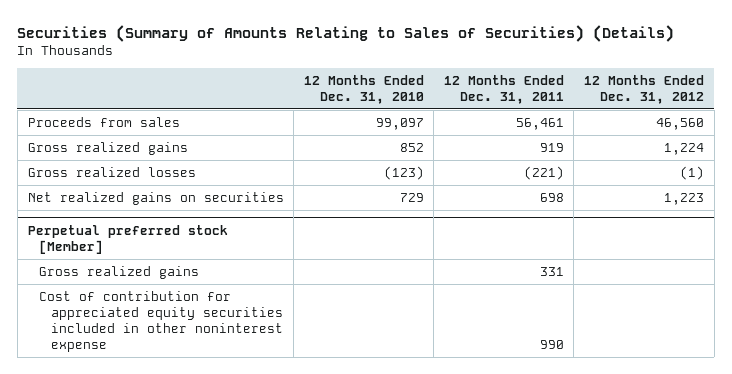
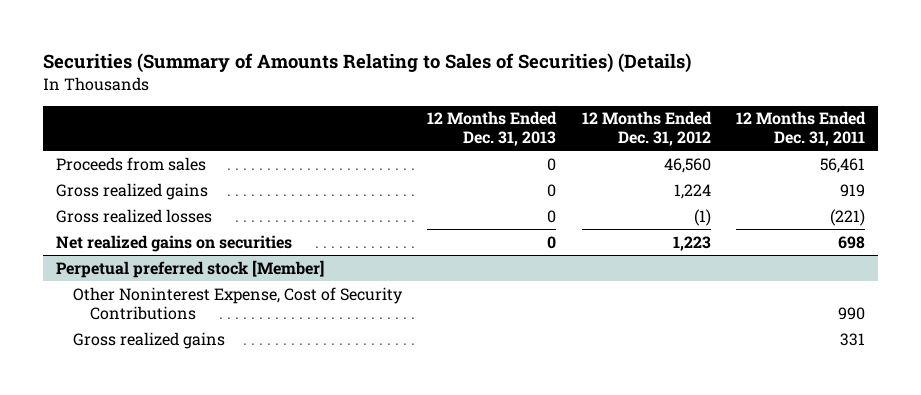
[303,74,424,104] 12 Months Ended Dec. 31, 2010 -> none
none -> [427,111,558,147] 12 Months Ended Dec. 31, 2013
none -> [72,286,403,320] Other Noninterest Expense, Cost of Security Contributions
[39,291,283,352] Cost of contribution for appreciated equity securities included in other noninterest expense -> none

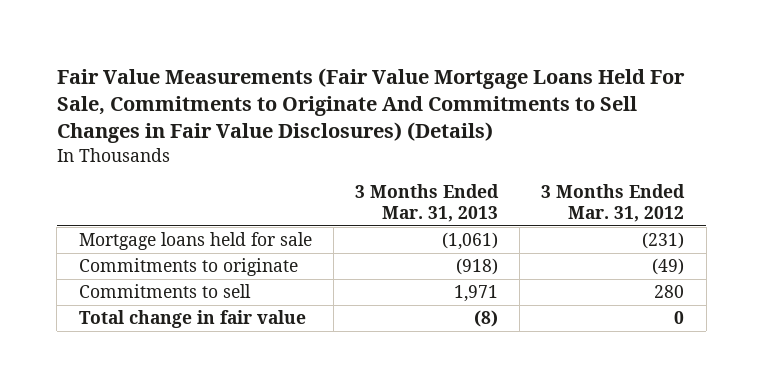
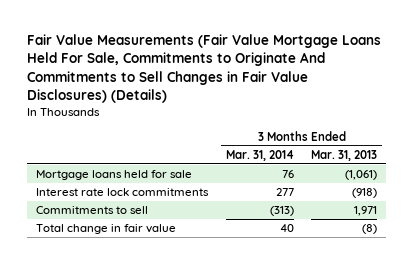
[541,184,686,223] 3 Months Ended Mar. 31, 2012 -> none
none -> [225,149,294,161] Mar. 31, 2014
[78,258,298,277] Commitments to originate -> [35,188,209,197] Interest rate lock commitments

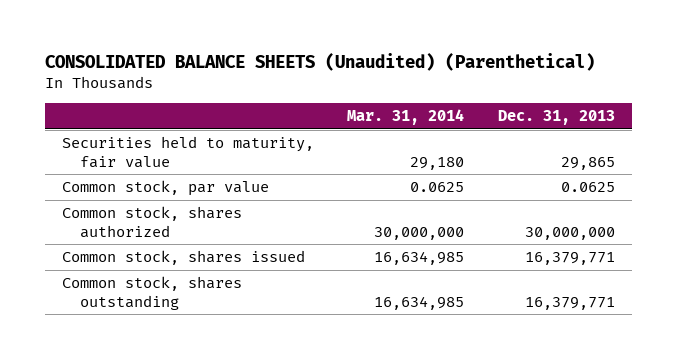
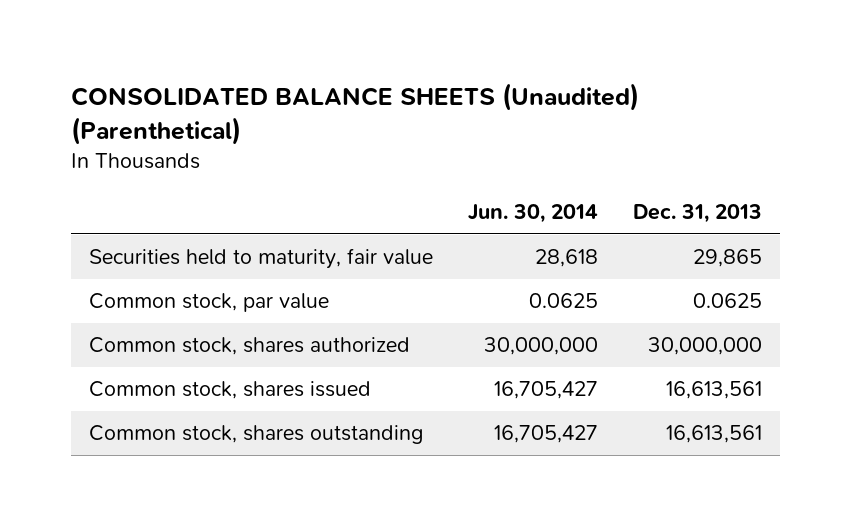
[347,109,465,126] Mar. 31, 2014 -> none
none -> [468,204,599,224] Jun. 30, 2014
[524,252,615,266] 16,379,771 -> [666,381,763,400] 16,613,561
[524,296,615,310] 16,379,771 -> [666,425,763,444] 16,613,561

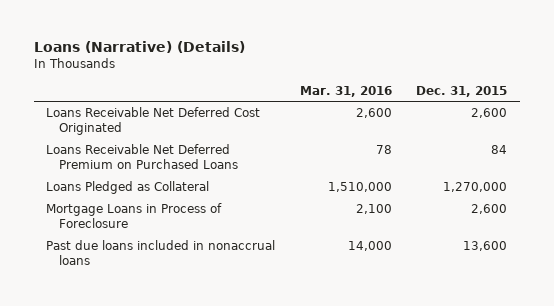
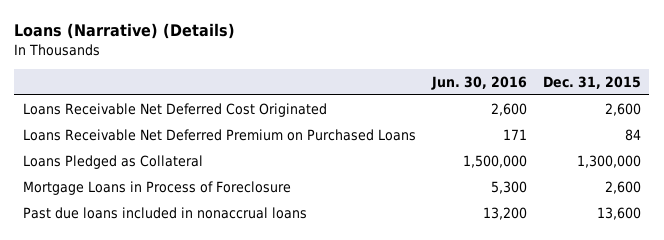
[299,85,392,97] Mar. 31, 2016 -> none
none -> [430,76,527,91] Jun. 30, 2016
[443,182,508,193] 1,270,000 -> [577,155,642,169] 1,300,000

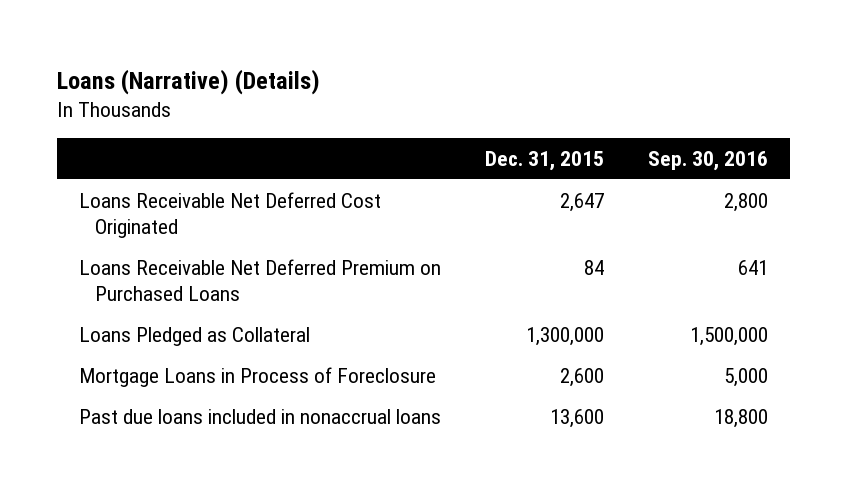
[430,76,527,91] Jun. 30, 2016 -> none
none -> [648,150,769,171] Sep. 30, 2016
[605,103,642,117] 2,600 -> [559,192,604,212] 2,647

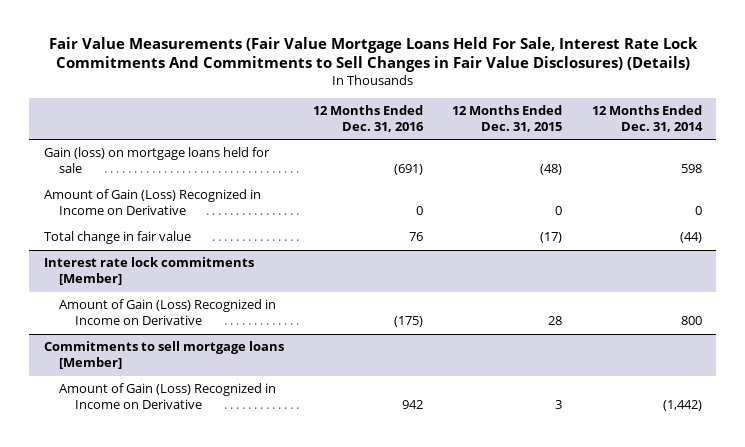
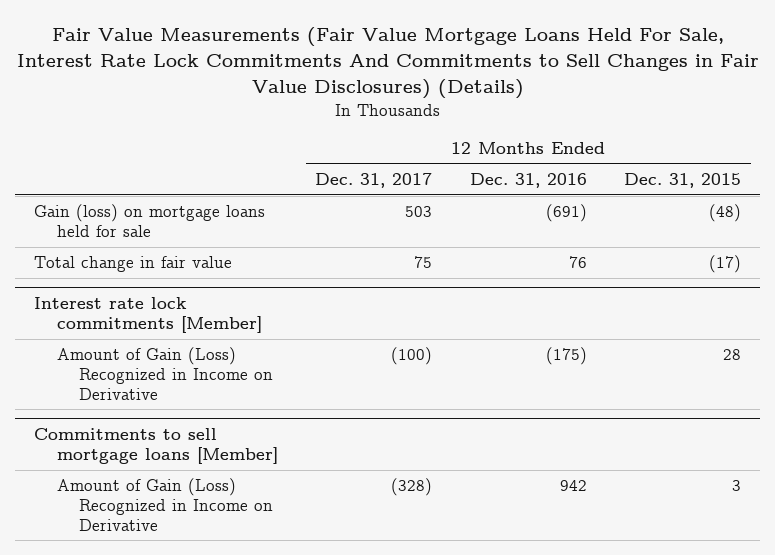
[591,104,703,132] 12 Months Ended Dec. 31, 2014 -> none
none -> [315,172,433,188] Dec. 31, 2017
[43,189,261,216] Amount of Gain (Loss) Recognized in Income on Derivative -> none

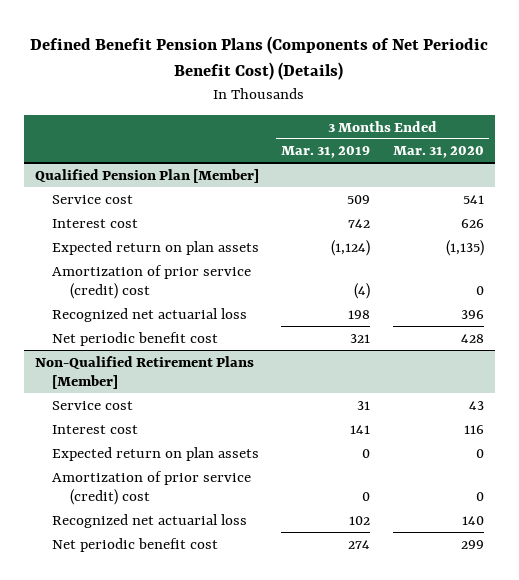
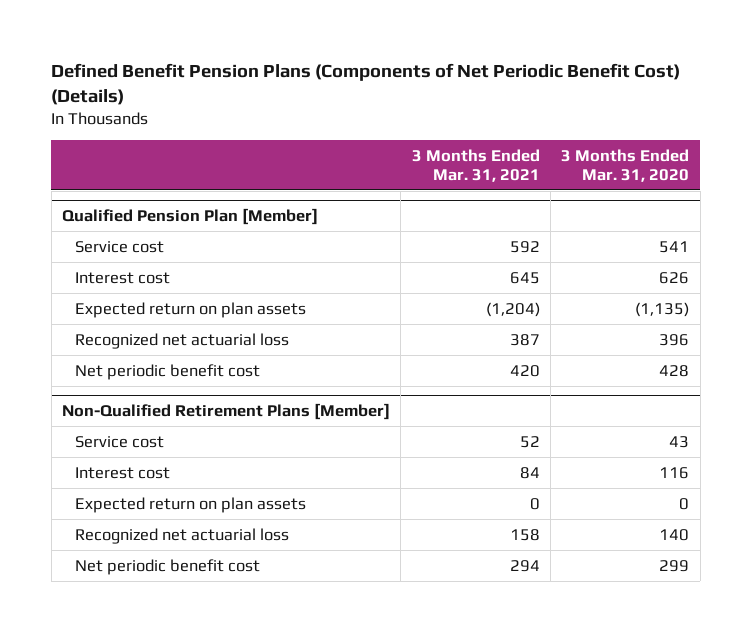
[281,146,371,159] Mar. 31, 2019 -> none
none -> [411,148,540,182] 3 Months Ended Mar. 31, 2021
[52,264,252,299] Amortization of prior service (credit) cost -> none
[52,470,252,505] Amortization of prior service (credit) cost -> none

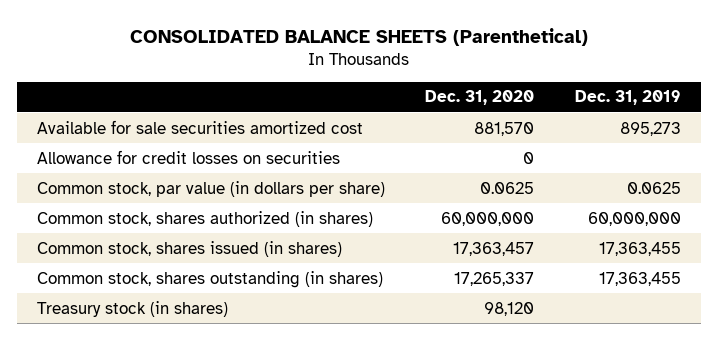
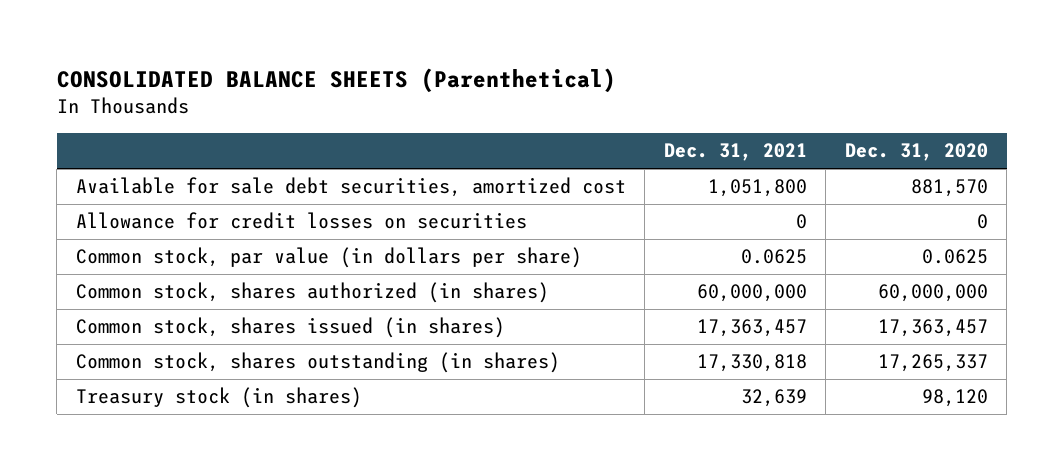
[574,90,681,106] Dec. 31, 2019 -> none
none -> [663,143,807,162] Dec. 31, 2021
[37,119,364,134] Available for sale securities amortized cost -> [75,177,626,198] Available for sale debt securities, amortized cost

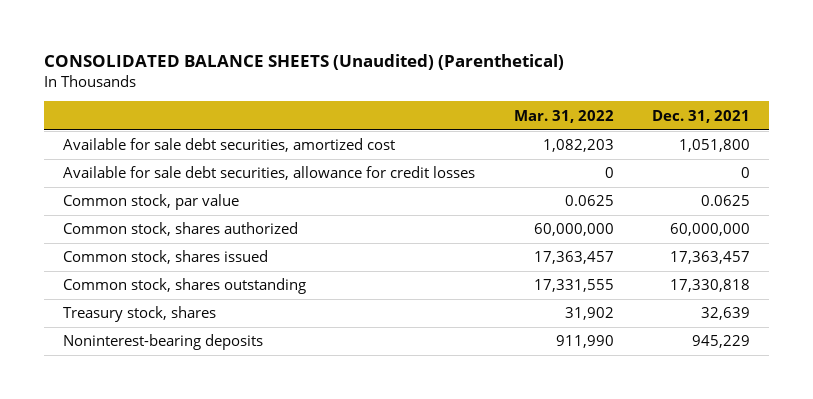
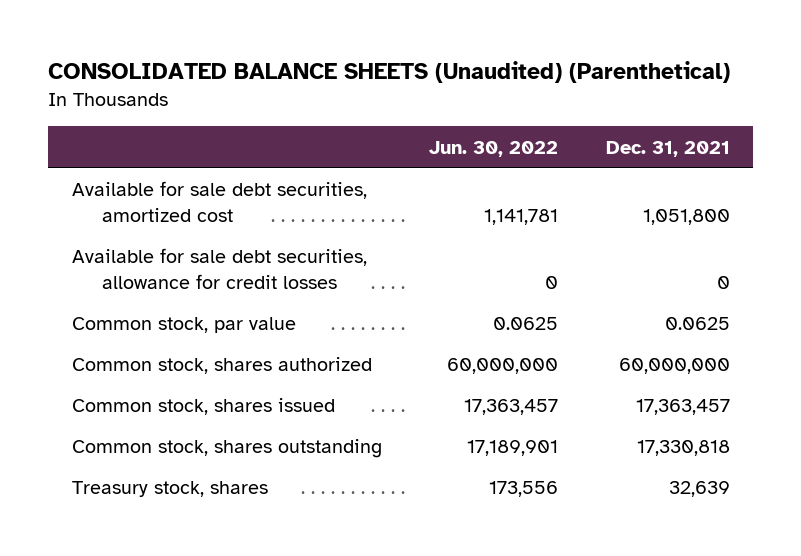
[513,109,614,123] Mar. 31, 2022 -> none
none -> [429,140,559,157] Jun. 30, 2022
[63,334,264,351] Noninterest-bearing deposits -> none

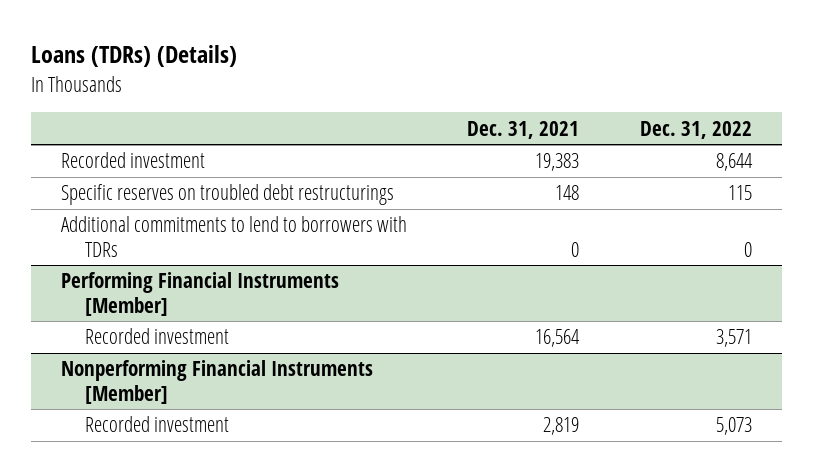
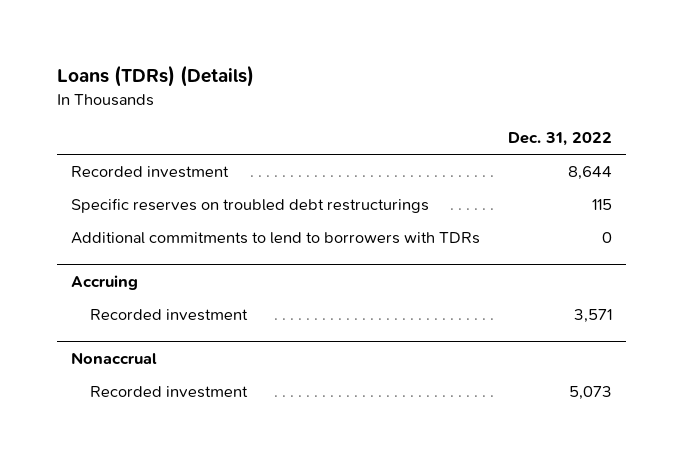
[467,120,580,139] Dec. 31, 2021 -> none
[61,272,340,316] Performing Financial Instruments [Member] -> [71,274,139,290] Accruing
[61,360,374,404] Nonperforming Financial Instruments [Member] -> [71,351,158,364] Nonaccrual

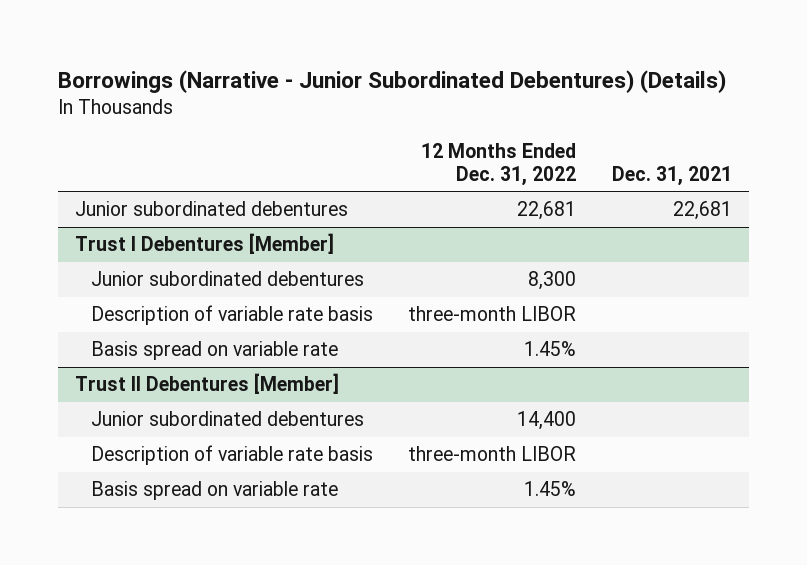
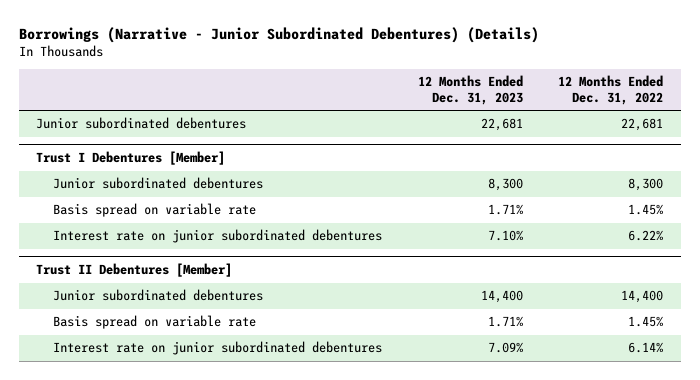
[611,165,732,186] Dec. 31, 2021 -> none
none -> [417,74,523,105] 12 Months Ended Dec. 31, 2023
[91,305,374,326] Description of variable rate basis -> none
none -> [53,229,383,244] Interest rate on junior subordinated debentures
[91,445,374,466] Description of variable rate basis -> none
none -> [53,341,383,356] Interest rate on junior subordinated debentures

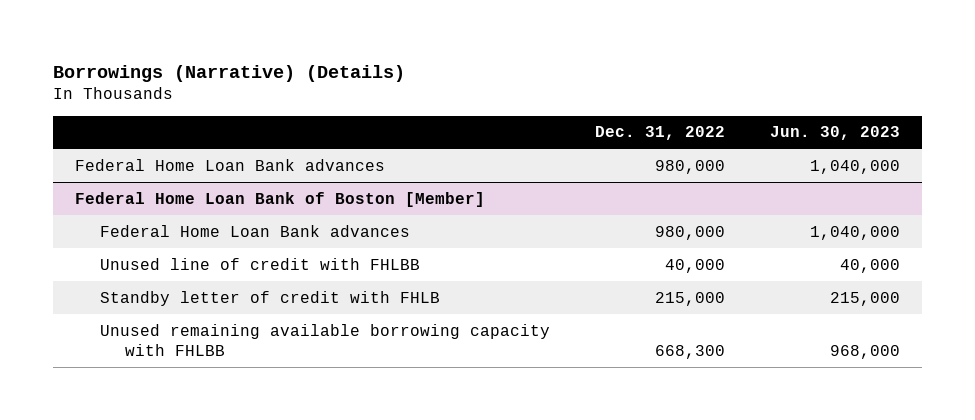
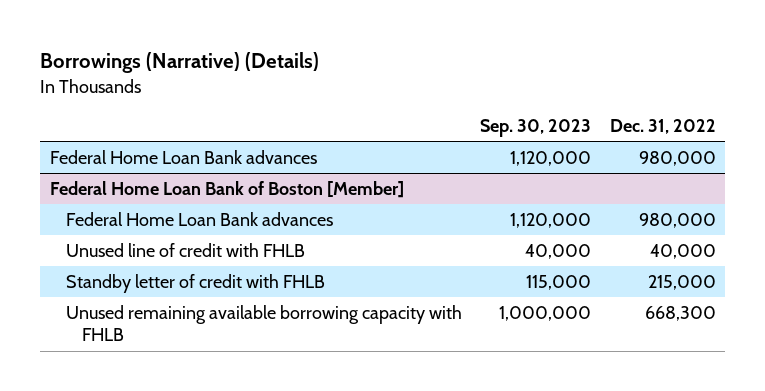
[769,126,900,141] Jun. 30, 2023 -> none
none -> [480,119,592,138] Sep. 30, 2023
[99,257,420,270] Unused line of credit with FHLBB -> [65,242,305,257] Unused line of credit with FHLB
[99,323,550,357] Unused remaining available borrowing capacity with FHLBB -> [65,304,462,342] Unused remaining available borrowing capacity with FHLB

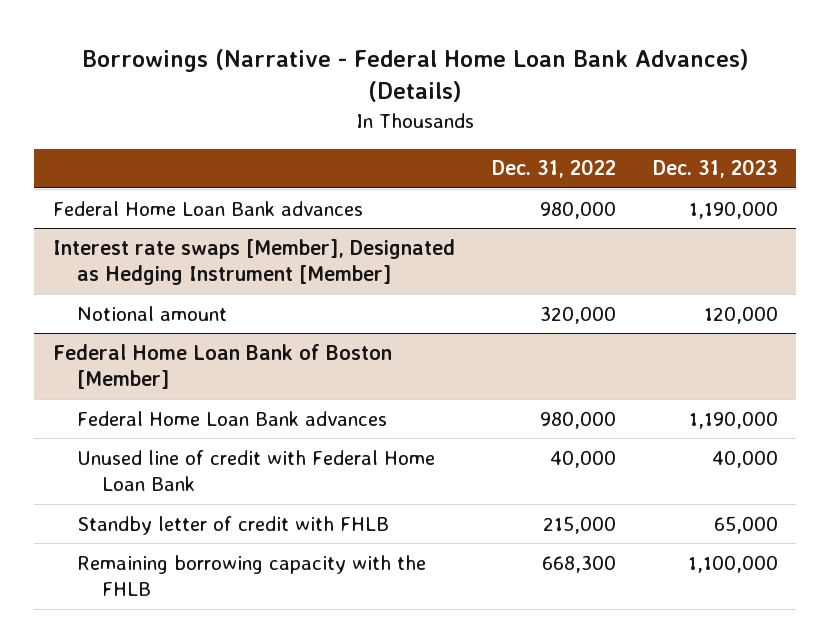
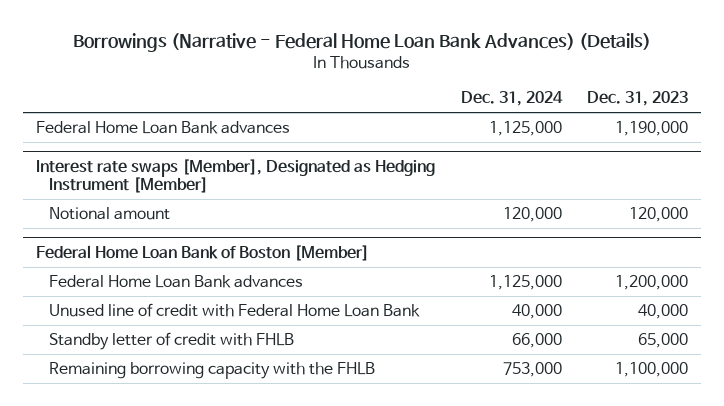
[491,159,616,179] Dec. 31, 2022 -> none
none -> [460,91,563,107] Dec. 31, 2024
[688,410,778,429] 1,190,000 -> [615,275,689,291] 1,200,000

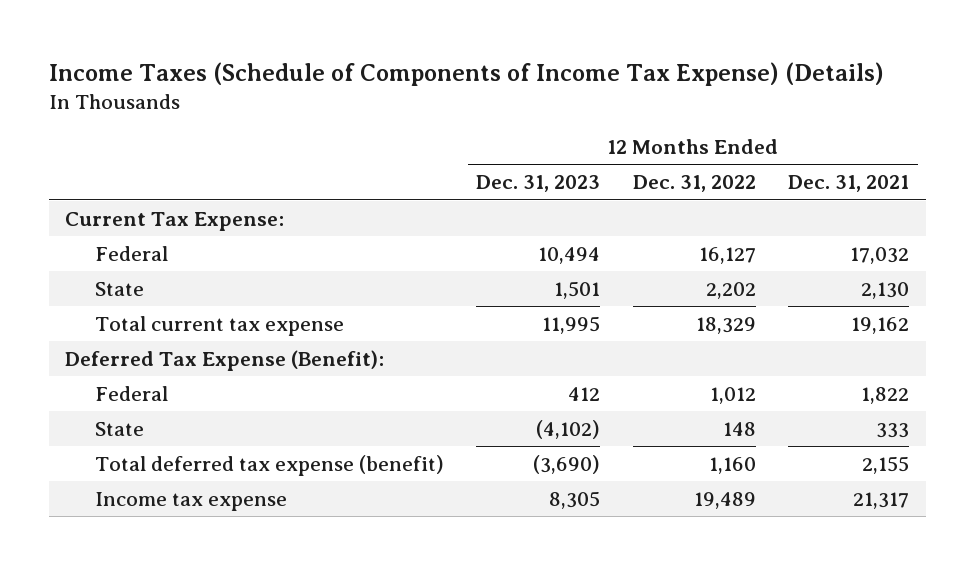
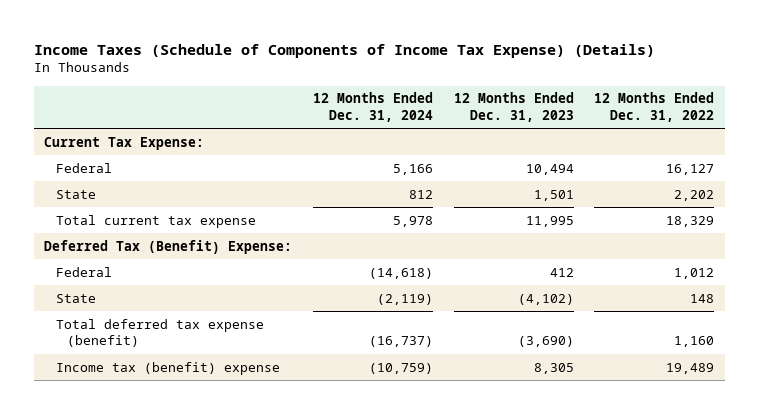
[788,175,910,193] Dec. 31, 2021 -> none
none -> [312,92,433,122] 12 Months Ended Dec. 31, 2024
[64,349,384,371] Deferred Tax Expense (Benefit): -> [44,239,293,254] Deferred Tax (Benefit) Expense:
[94,491,287,511] Income tax expense -> [55,361,280,375] Income tax (benefit) expense

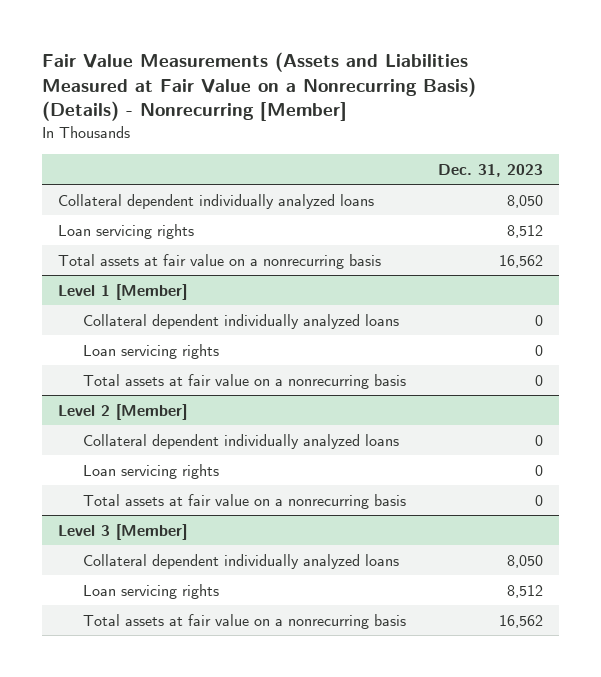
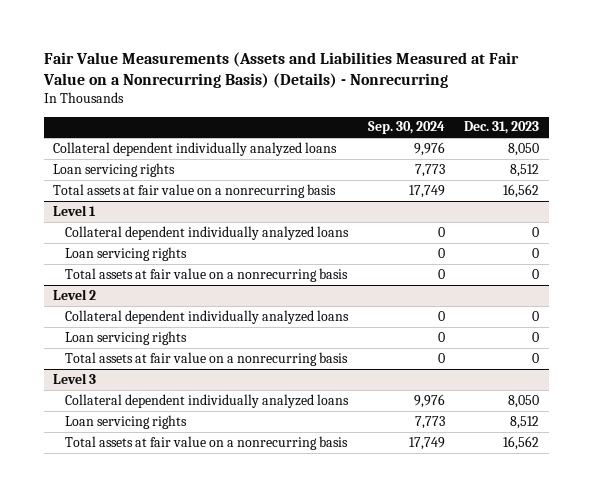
[41,51,476,122] Fair Value Measurements (Assets and Liabilities Measured at Fair Value on a Nonrecurring Basis) (Details) - Nonrecurring [Member] -> [42,52,519,89] Fair Value Measurements (Assets and Liabilities Measured at Fair Value on a Nonrecurring Basis) (Details) - Nonrecurring
none -> [367,121,445,135] Sep. 30, 2024
[58,283,188,300] Level 1 [Member] -> [53,204,97,216] Level 1
[58,403,188,420] Level 2 [Member] -> [53,288,97,300] Level 2
[58,523,188,540] Level 3 [Member] -> [53,372,97,384] Level 3

